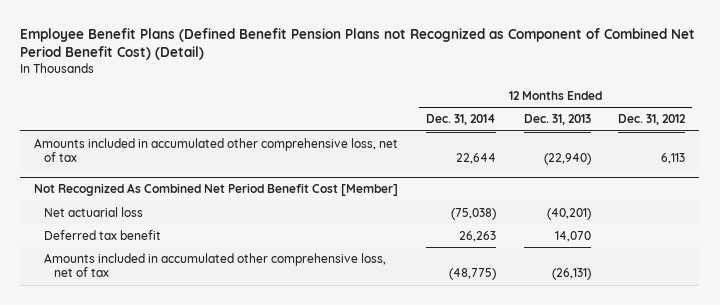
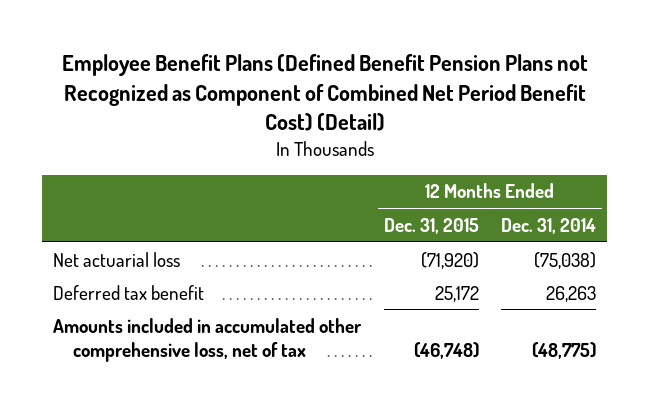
[523,114,591,126] Dec. 31, 2013 -> none
[618,114,687,126] Dec. 31, 2012 -> none
none -> [383,217,479,234] Dec. 31, 2015
[34,137,399,163] Amounts included in accumulated other comprehensive loss, net of tax -> none
[34,183,399,197] Not Recognized As Combined Net Period Benefit Cost [Member] -> none

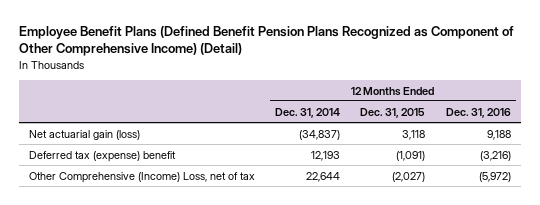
[61,54,588,132] Employee Benefit Plans (Defined Benefit Pension Plans not Recognized as Component of Combined Net Period Benefit Cost) (Detail) -> [18,25,514,57] Employee Benefit Plans (Defined Benefit Pension Plans Recognized as Component of Other Comprehensive Income) (Detail)
none -> [445,107,511,118] Dec. 31, 2016
[53,251,181,267] Net actuarial loss -> [28,129,140,140] Net actuarial gain (loss)
[420,251,479,269] (71,920) -> [402,129,426,140] 3,118
[534,251,597,269] (75,038) -> [299,129,341,140] (34,837)
[53,284,205,300] Deferred tax benefit -> [28,150,176,162] Deferred tax (expense) benefit
[434,285,479,302] 25,172 -> [396,150,426,161] (1,091)
[546,285,597,302] 26,263 -> [311,150,341,161] 12,193
[53,317,363,363] Amounts included in accumulated other comprehensive loss, net of tax -> [28,171,255,183] Other Comprehensive (Income) Loss, net of tax
[413,342,479,360] (46,748) -> [392,171,426,182] (2,027)
[532,342,597,360] (48,775) -> [306,171,341,182] 22,644

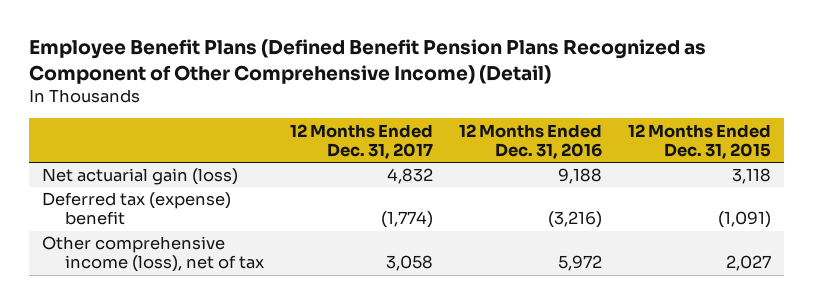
[275,107,341,118] Dec. 31, 2014 -> none
none -> [289,123,433,159] 12 Months Ended Dec. 31, 2017
[28,171,255,183] Other Comprehensive (Income) Loss, net of tax -> [41,236,265,273] Other comprehensive income (loss), net of tax
[392,171,426,182] (2,027) -> [725,255,771,272] 2,027
[478,171,511,182] (5,972) -> [557,255,602,272] 5,972

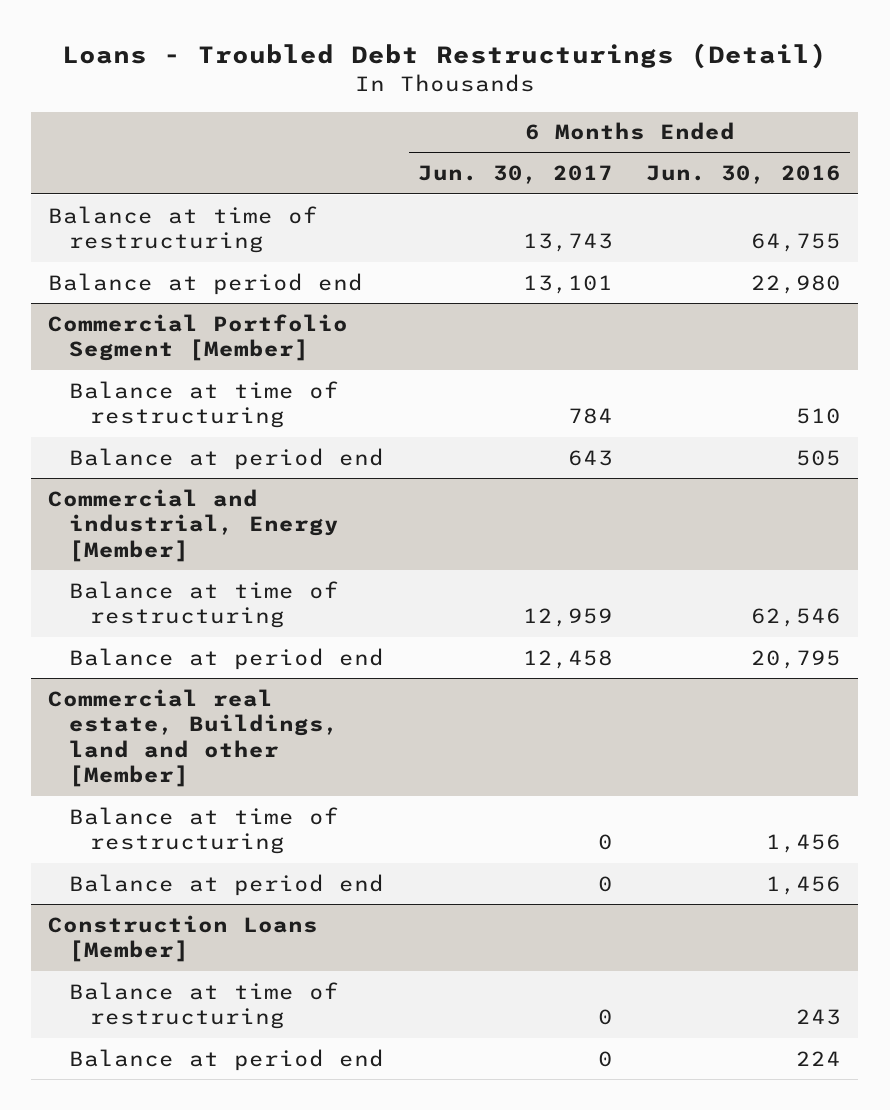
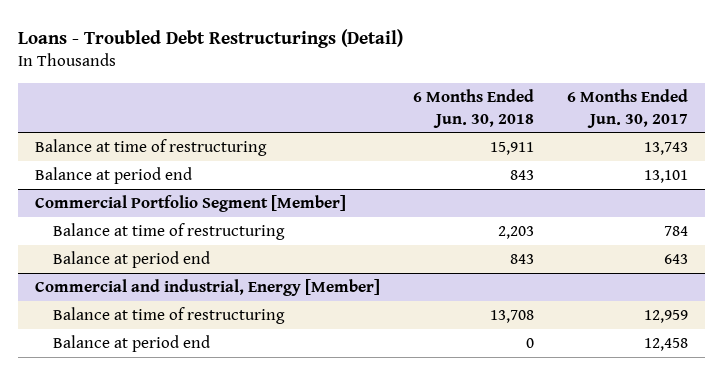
[646,165,842,185] Jun. 30, 2016 -> none
none -> [412,89,534,128] 6 Months Ended Jun. 30, 2018
[48,688,340,788] Commercial real estate, Buildings, land and other [Member] -> none
[69,806,340,855] Balance at time of restructuring -> none
[69,873,385,896] Balance at period end -> none
[48,914,319,963] Construction Loans [Member] -> none
[69,981,340,1030] Balance at time of restructuring -> none
[69,1048,385,1071] Balance at period end -> none

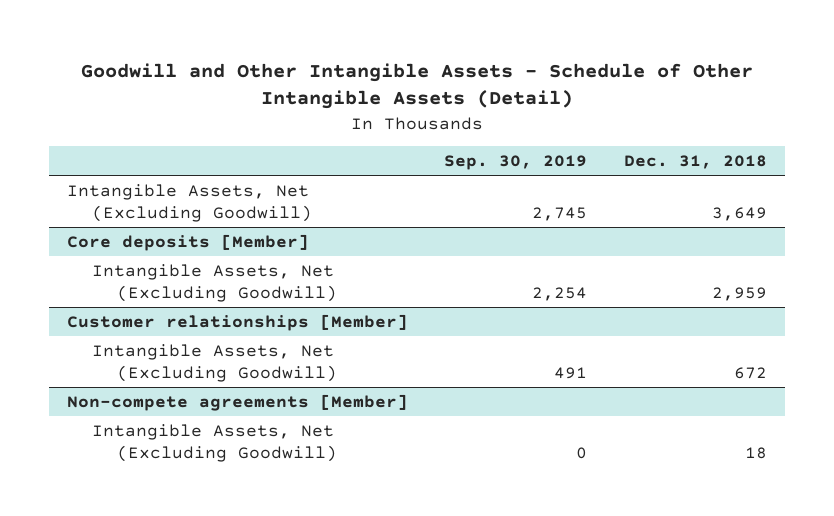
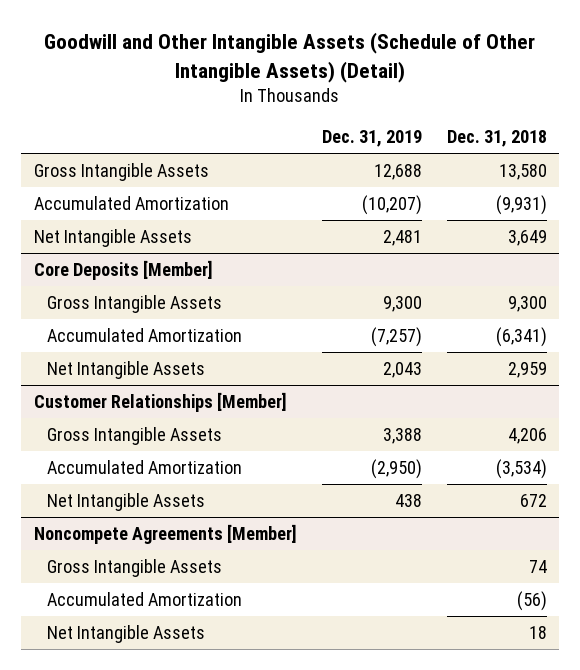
[80,62,753,110] Goodwill and Other Intangible Assets - Schedule of Other Intangible Assets (Detail) -> [44,32,536,83] Goodwill and Other Intangible Assets (Schedule of Other Intangible Assets) (Detail)
[444,155,588,171] Sep. 30, 2019 -> none
none -> [321,130,422,148] Dec. 31, 2019
none -> [33,163,209,182] Gross Intangible Assets
none -> [33,196,229,211] Accumulated Amortization
[67,183,313,222] Intangible Assets, Net (Excluding Goodwill) -> [33,229,192,248] Net Intangible Assets
[67,233,310,251] Core deposits [Member] -> [33,260,213,281] Core Deposits [Member]
none -> [46,295,222,314] Gross Intangible Assets
none -> [46,328,242,343] Accumulated Amortization
[92,263,337,302] Intangible Assets, Net (Excluding Goodwill) -> [46,361,205,380] Net Intangible Assets
[67,313,409,331] Customer relationships [Member] -> [33,392,287,413] Customer Relationships [Member]
none -> [46,427,222,446] Gross Intangible Assets
none -> [46,460,242,475] Accumulated Amortization
[92,343,337,382] Intangible Assets, Net (Excluding Goodwill) -> [46,493,205,512] Net Intangible Assets
[67,393,409,411] Non-compete agreements [Member] -> [33,524,297,545] Noncompete Agreements [Member]
none -> [46,559,222,578] Gross Intangible Assets
none -> [46,592,242,607] Accumulated Amortization
[92,423,337,462] Intangible Assets, Net (Excluding Goodwill) -> [46,625,205,644] Net Intangible Assets

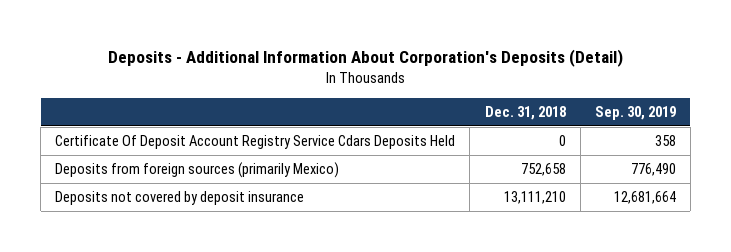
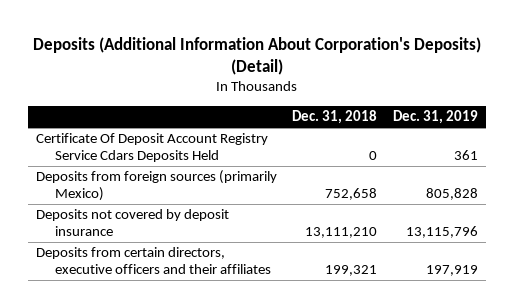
[107,49,623,68] Deposits - Additional Information About Corporation's Deposits (Detail) -> [32,37,481,76] Deposits (Additional Information About Corporation's Deposits) (Detail)
[594,105,676,120] Sep. 30, 2019 -> none
none -> [393,110,479,125] Dec. 31, 2019
none -> [35,247,271,275] Deposits from certain directors, executive officers and their affiliates

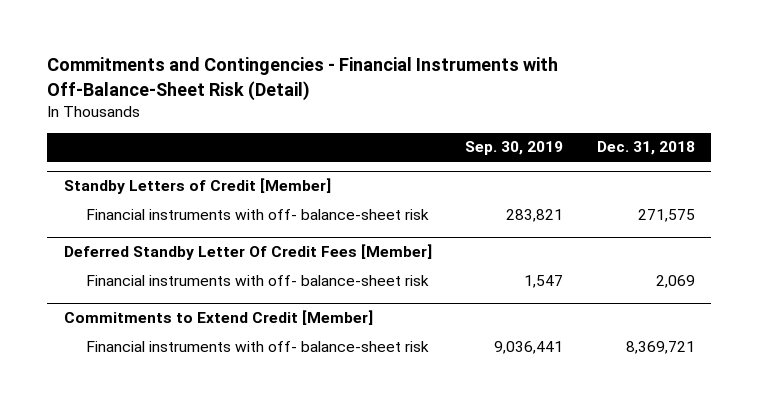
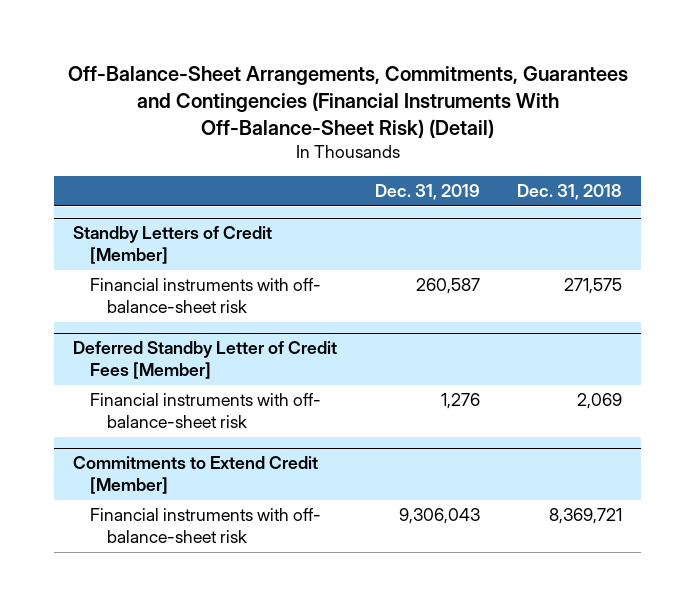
[46,57,558,101] Commitments and Contingencies - Financial Instruments with Off-Balance-Sheet Risk (Detail) -> [67,66,628,139] Off-Balance-Sheet Arrangements, Commitments, Guarantees and Contingencies (Financial Instruments With Off-Balance-Sheet Risk) (Detail)
[465,141,564,156] Sep. 30, 2019 -> none
none -> [374,184,480,201] Dec. 31, 2019
[63,243,432,260] Deferred Standby Letter Of Credit Fees [Member] -> [72,341,337,380] Deferred Standby Letter of Credit Fees [Member]

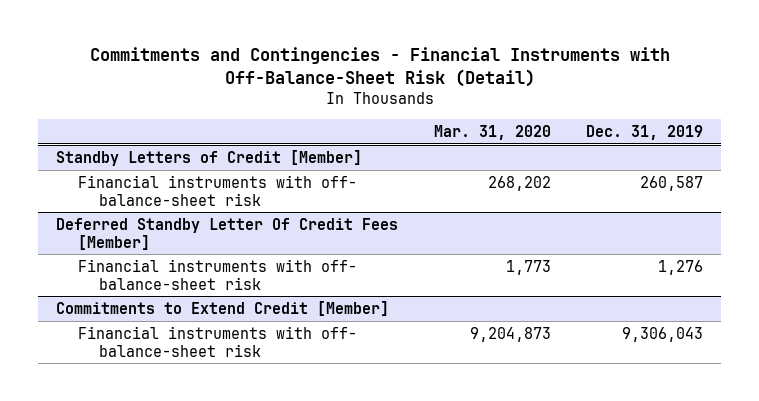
[67,66,628,139] Off-Balance-Sheet Arrangements, Commitments, Guarantees and Contingencies (Financial Instruments With Off-Balance-Sheet Risk) (Detail) -> [89,47,670,88] Commitments and Contingencies - Financial Instruments with Off-Balance-Sheet Risk (Detail)
[517,184,623,201] Dec. 31, 2018 -> none
none -> [433,124,551,140] Mar. 31, 2020
[72,341,337,380] Deferred Standby Letter of Credit Fees [Member] -> [56,217,399,250] Deferred Standby Letter Of Credit Fees [Member]

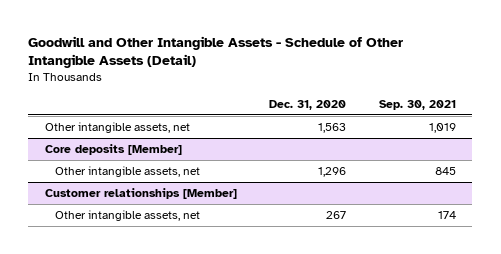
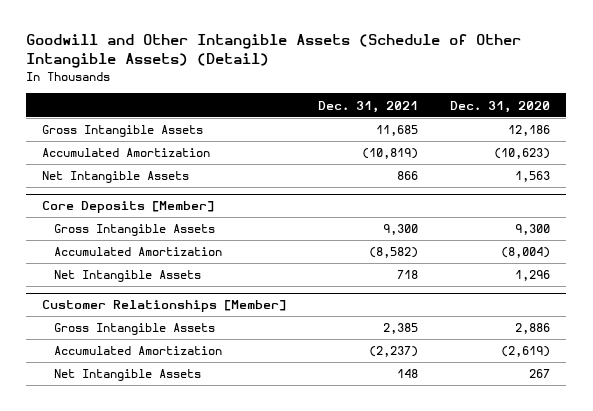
[28,35,404,69] Goodwill and Other Intangible Assets - Schedule of Other Intangible Assets (Detail) -> [26,34,522,69] Goodwill and Other Intangible Assets (Schedule of Other Intangible Assets) (Detail)
[378,100,456,111] Sep. 30, 2021 -> none
none -> [318,100,419,113] Dec. 31, 2021
none -> [42,125,204,138] Gross Intangible Assets
none -> [42,148,211,158] Accumulated Amortization
[44,121,190,133] Other intangible assets, net -> [42,171,190,184] Net Intangible Assets
[44,143,182,155] Core deposits [Member] -> [42,201,215,214] Core Deposits [Member]
none -> [54,224,216,237] Gross Intangible Assets
none -> [54,247,223,257] Accumulated Amortization
[54,165,200,177] Other intangible assets, net -> [54,270,202,283] Net Intangible Assets
[44,187,237,199] Customer relationships [Member] -> [42,300,287,313] Customer Relationships [Member]
none -> [54,323,216,336] Gross Intangible Assets
none -> [54,346,223,356] Accumulated Amortization
[54,209,200,221] Other intangible assets, net -> [54,369,202,382] Net Intangible Assets

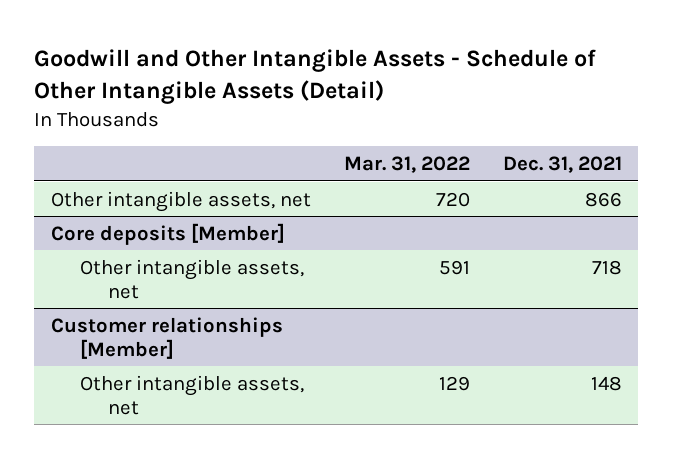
[26,34,522,69] Goodwill and Other Intangible Assets (Schedule of Other Intangible Assets) (Detail) -> [34,49,597,105] Goodwill and Other Intangible Assets - Schedule of Other Intangible Assets (Detail)
[450,100,551,113] Dec. 31, 2020 -> none
none -> [343,155,470,173] Mar. 31, 2022
[42,125,204,138] Gross Intangible Assets -> none
[42,148,211,158] Accumulated Amortization -> none
[54,224,216,237] Gross Intangible Assets -> none
[54,247,223,257] Accumulated Amortization -> none
[54,323,216,336] Gross Intangible Assets -> none
[54,346,223,356] Accumulated Amortization -> none
[42,171,190,184] Net Intangible Assets -> [50,190,311,212] Other intangible assets, net
[42,201,215,214] Core Deposits [Member] -> [50,222,285,245] Core deposits [Member]
[54,270,202,283] Net Intangible Assets -> [79,258,304,299] Other intangible assets, net
[42,300,287,313] Customer Relationships [Member] -> [50,316,283,359] Customer relationships [Member]
[54,369,202,382] Net Intangible Assets -> [79,374,304,415] Other intangible assets, net

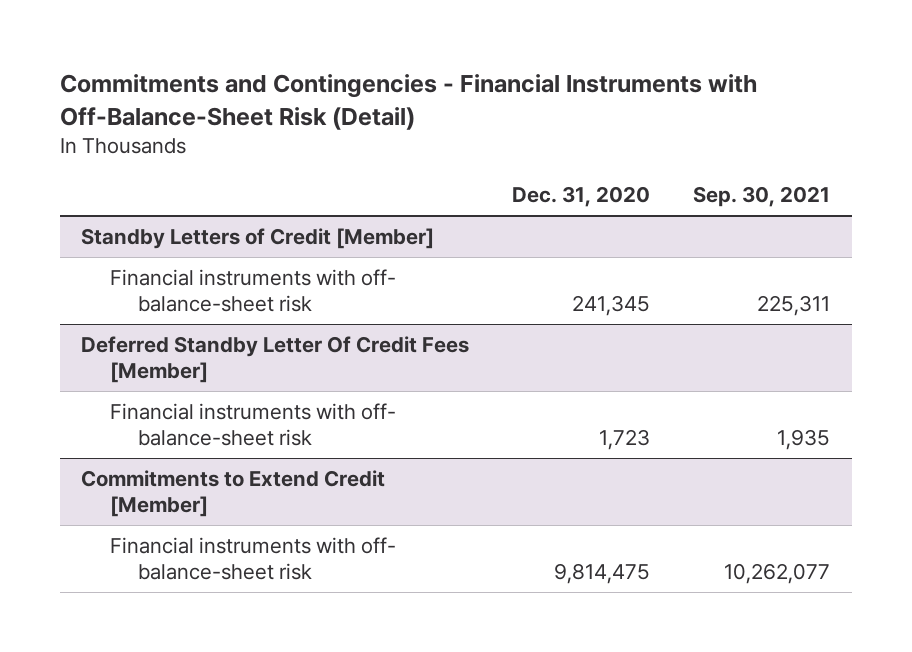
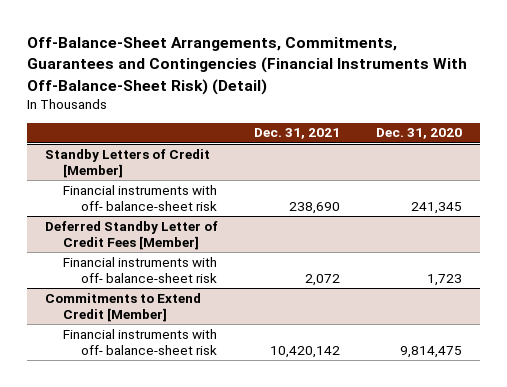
[59,74,757,131] Commitments and Contingencies - Financial Instruments with Off-Balance-Sheet Risk (Detail) -> [27,37,468,95] Off-Balance-Sheet Arrangements, Commitments, Guarantees and Contingencies (Financial Instruments With Off-Balance-Sheet Risk) (Detail)
[693,186,831,208] Sep. 30, 2021 -> none
none -> [254,128,341,140] Dec. 31, 2021
[81,335,470,384] Deferred Standby Letter Of Credit Fees [Member] -> [45,220,219,251] Deferred Standby Letter of Credit Fees [Member]

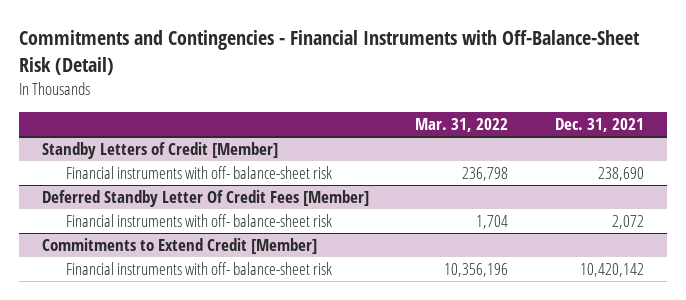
[27,37,468,95] Off-Balance-Sheet Arrangements, Commitments, Guarantees and Contingencies (Financial Instruments With Off-Balance-Sheet Risk) (Detail) -> [19,30,641,75] Commitments and Contingencies - Financial Instruments with Off-Balance-Sheet Risk (Detail)
[376,128,463,140] Dec. 31, 2020 -> none
none -> [415,118,509,133] Mar. 31, 2022
[45,220,219,251] Deferred Standby Letter of Credit Fees [Member] -> [42,190,370,208] Deferred Standby Letter Of Credit Fees [Member]

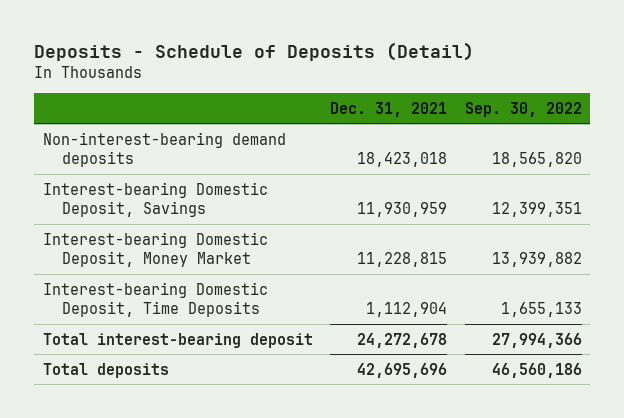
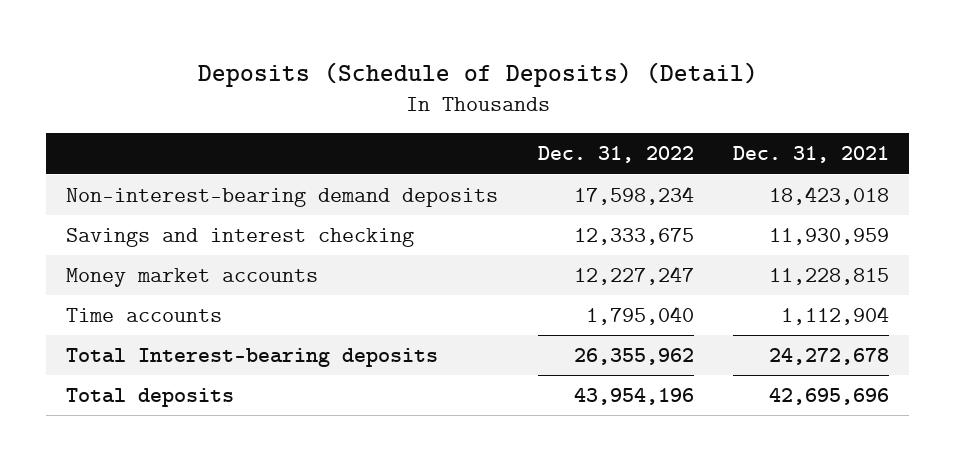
[34,41,475,61] Deposits - Schedule of Deposits (Detail) -> [197,61,758,87] Deposits (Schedule of Deposits) (Detail)
[464,101,582,117] Sep. 30, 2022 -> none
none -> [537,146,694,164] Dec. 31, 2022
[42,181,268,217] Interest-bearing Domestic Deposit, Savings -> [66,227,415,247] Savings and interest checking
[42,231,268,267] Interest-bearing Domestic Deposit, Money Market -> [66,267,319,287] Money market accounts
[42,281,268,317] Interest-bearing Domestic Deposit, Time Deposits -> [66,307,223,322] Time accounts
[42,332,313,348] Total interest-bearing deposit -> [66,347,439,367] Total Interest-bearing deposits

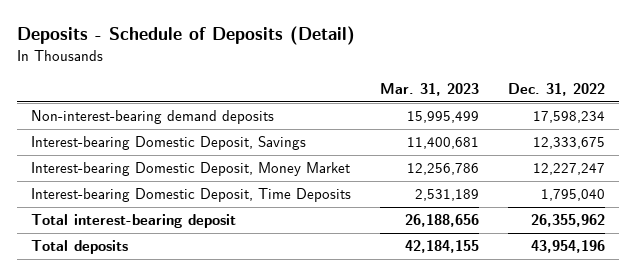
[197,61,758,87] Deposits (Schedule of Deposits) (Detail) -> [16,26,355,46] Deposits - Schedule of Deposits (Detail)
[733,146,890,164] Dec. 31, 2021 -> none
none -> [379,83,479,97] Mar. 31, 2023
[66,227,415,247] Savings and interest checking -> [31,136,307,151] Interest-bearing Domestic Deposit, Savings
[66,267,319,287] Money market accounts -> [31,162,351,177] Interest-bearing Domestic Deposit, Money Market
[66,307,223,322] Time accounts -> [31,188,352,203] Interest-bearing Domestic Deposit, Time Deposits
[66,347,439,367] Total Interest-bearing deposits -> [31,214,237,229] Total interest-bearing deposit

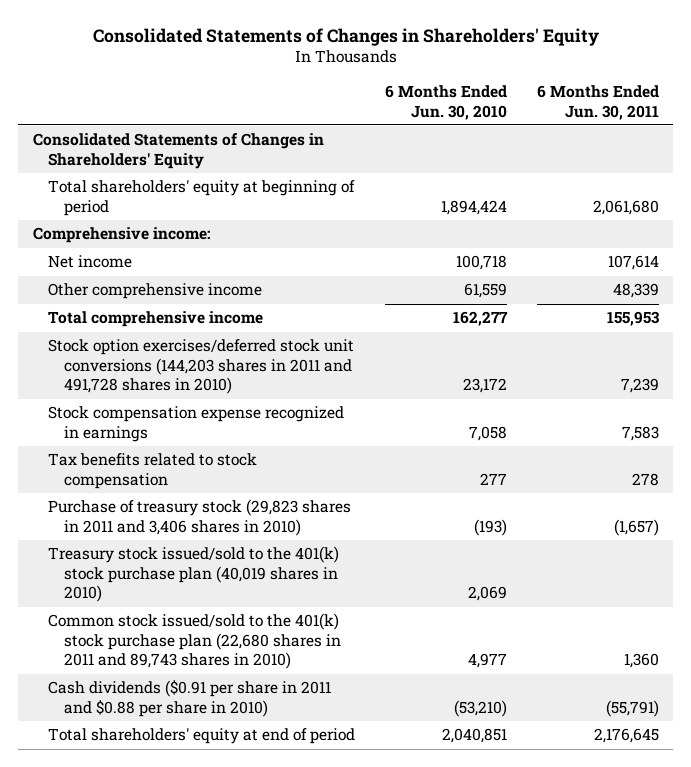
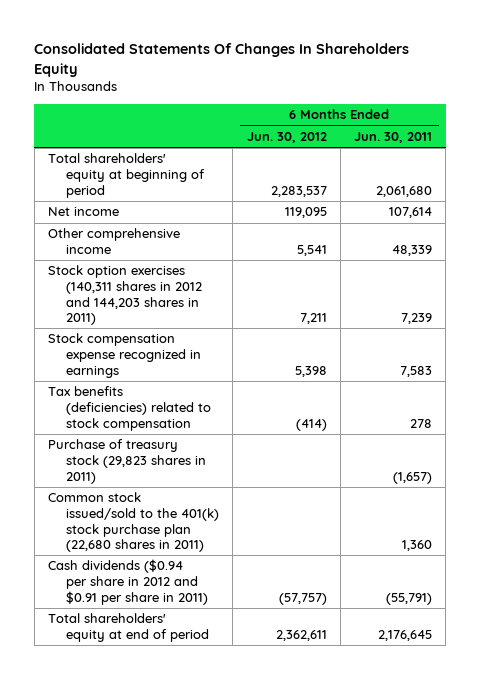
[92,27,599,46] Consolidated Statements of Changes in Shareholders' Equity -> [34,42,410,77] Consolidated Statements Of Changes In Shareholders Equity
[384,84,507,120] 6 Months Ended Jun. 30, 2010 -> none
none -> [246,132,327,144] Jun. 30, 2012
[32,133,324,169] Consolidated Statements of Changes in Shareholders' Equity -> none
[32,227,210,244] Comprehensive income: -> none
[48,311,264,328] Total comprehensive income -> none
[48,339,355,395] Stock option exercises/deferred stock unit conversions (144,203 shares in 2011 and 491,728 shares in 2010) -> [47,265,203,326] Stock option exercises (140,311 shares in 2012 and 144,203 shares in 2011)
[48,546,340,603] Treasury stock issued/sold to the 401(k) stock purchase plan (40,019 shares in 2010) -> none
[48,453,258,489] Tax benefits related to stock compensation -> [47,386,212,431] Tax benefits (deficiencies) related to stock compensation
[48,499,352,536] Purchase of treasury stock (29,823 shares in 2011 and 3,406 shares in 2010) -> [47,439,207,484] Purchase of treasury stock (29,823 shares in 2011)
[48,613,341,670] Common stock issued/sold to the 401(k) stock purchase plan (22,680 shares in 2011 and 89,743 shares in 2010) -> [47,492,220,553] Common stock issued/sold to the 401(k) stock purchase plan (22,680 shares in 2011)
[48,680,332,717] Cash dividends ($0.91 per share in 2011 and $0.88 per share in 2010) -> [47,559,209,605] Cash dividends ($0.94 per share in 2012 and $0.91 per share in 2011)

